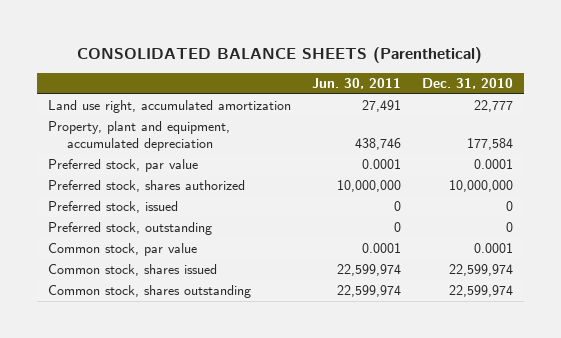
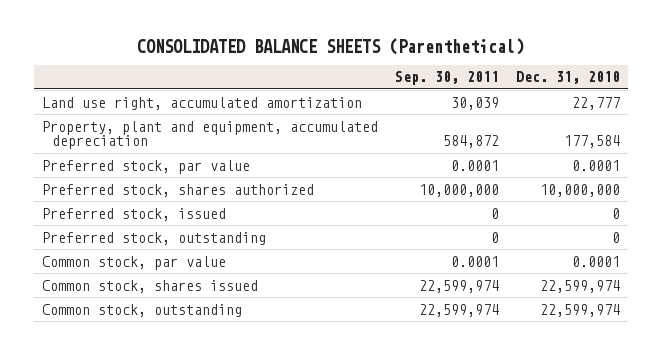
[311,78,401,90] Jun. 30, 2011 -> none
none -> [394,71,499,86] Sep. 30, 2011
[47,285,251,299] Common stock, shares outstanding -> [42,303,243,317] Common stock, outstanding

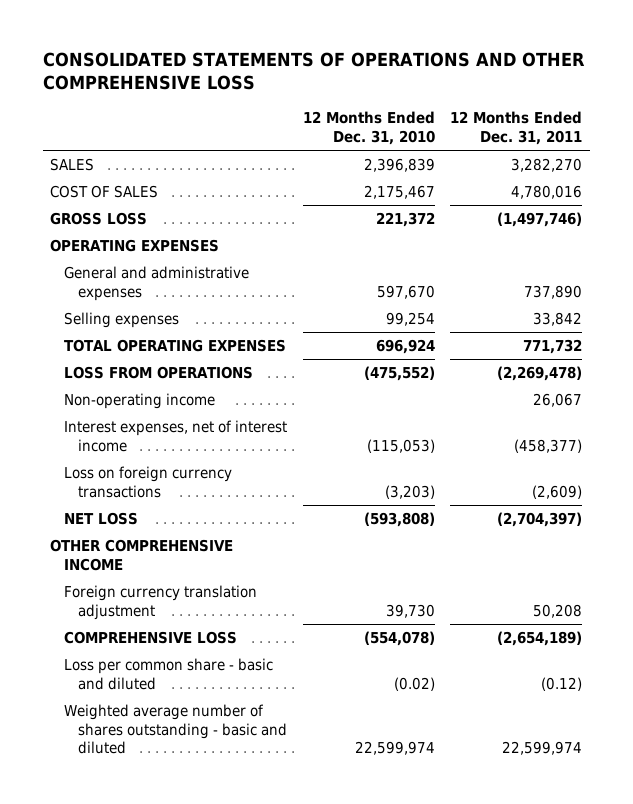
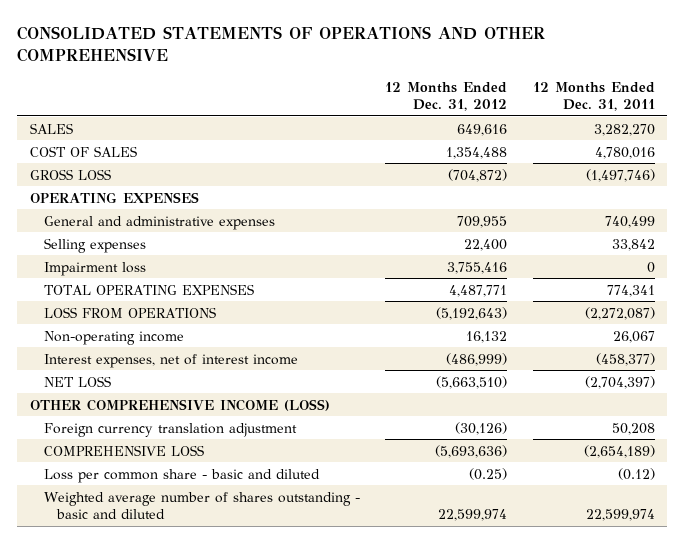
[42,51,585,91] CONSOLIDATED STATEMENTS OF OPERATIONS AND OTHER COMPREHENSIVE LOSS -> [16,25,545,62] CONSOLIDATED STATEMENTS OF OPERATIONS AND OTHER COMPREHENSIVE
[302,111,435,145] 12 Months Ended Dec. 31, 2010 -> none
none -> [385,81,508,111] 12 Months Ended Dec. 31, 2012
[524,284,583,299] 737,890 -> [604,215,655,228] 740,499
none -> [43,261,146,276] Impairment loss
[523,339,583,355] 771,732 -> [606,284,655,297] 774,341
[497,366,583,382] (2,269,478) -> [584,306,655,320] (2,272,087)
[64,466,233,498] Loss on foreign currency transactions -> none
[50,539,234,571] OTHER COMPREHENSIVE INCOME -> [29,398,330,411] OTHER COMPREHENSIVE INCOME (LOSS)

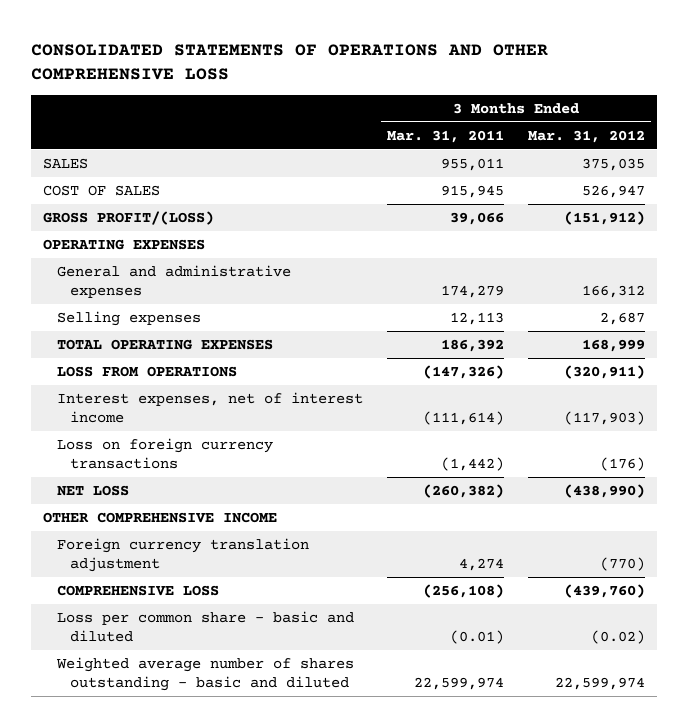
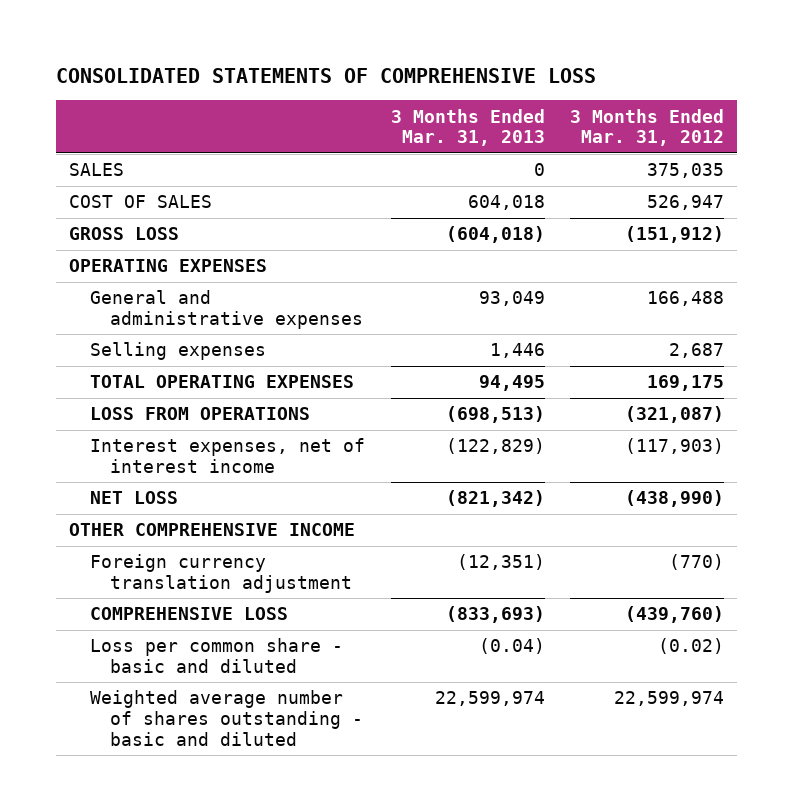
[31,44,549,81] CONSOLIDATED STATEMENTS OF OPERATIONS AND OTHER COMPREHENSIVE LOSS -> [56,68,597,84] CONSOLIDATED STATEMENTS OF COMPREHENSIVE LOSS
[386,129,504,143] Mar. 31, 2011 -> none
none -> [390,108,545,147] 3 Months Ended Mar. 31, 2013
[43,210,215,225] GROSS PROFIT/(LOSS) -> [69,227,180,241] GROSS LOSS
[582,285,646,299] 166,312 -> [647,291,725,307] 166,488
[582,338,646,352] 168,999 -> [647,375,725,392] 169,175
[564,364,646,379] (320,911) -> [625,406,725,424] (321,087)
[56,437,273,470] Loss on foreign currency transactions -> none

